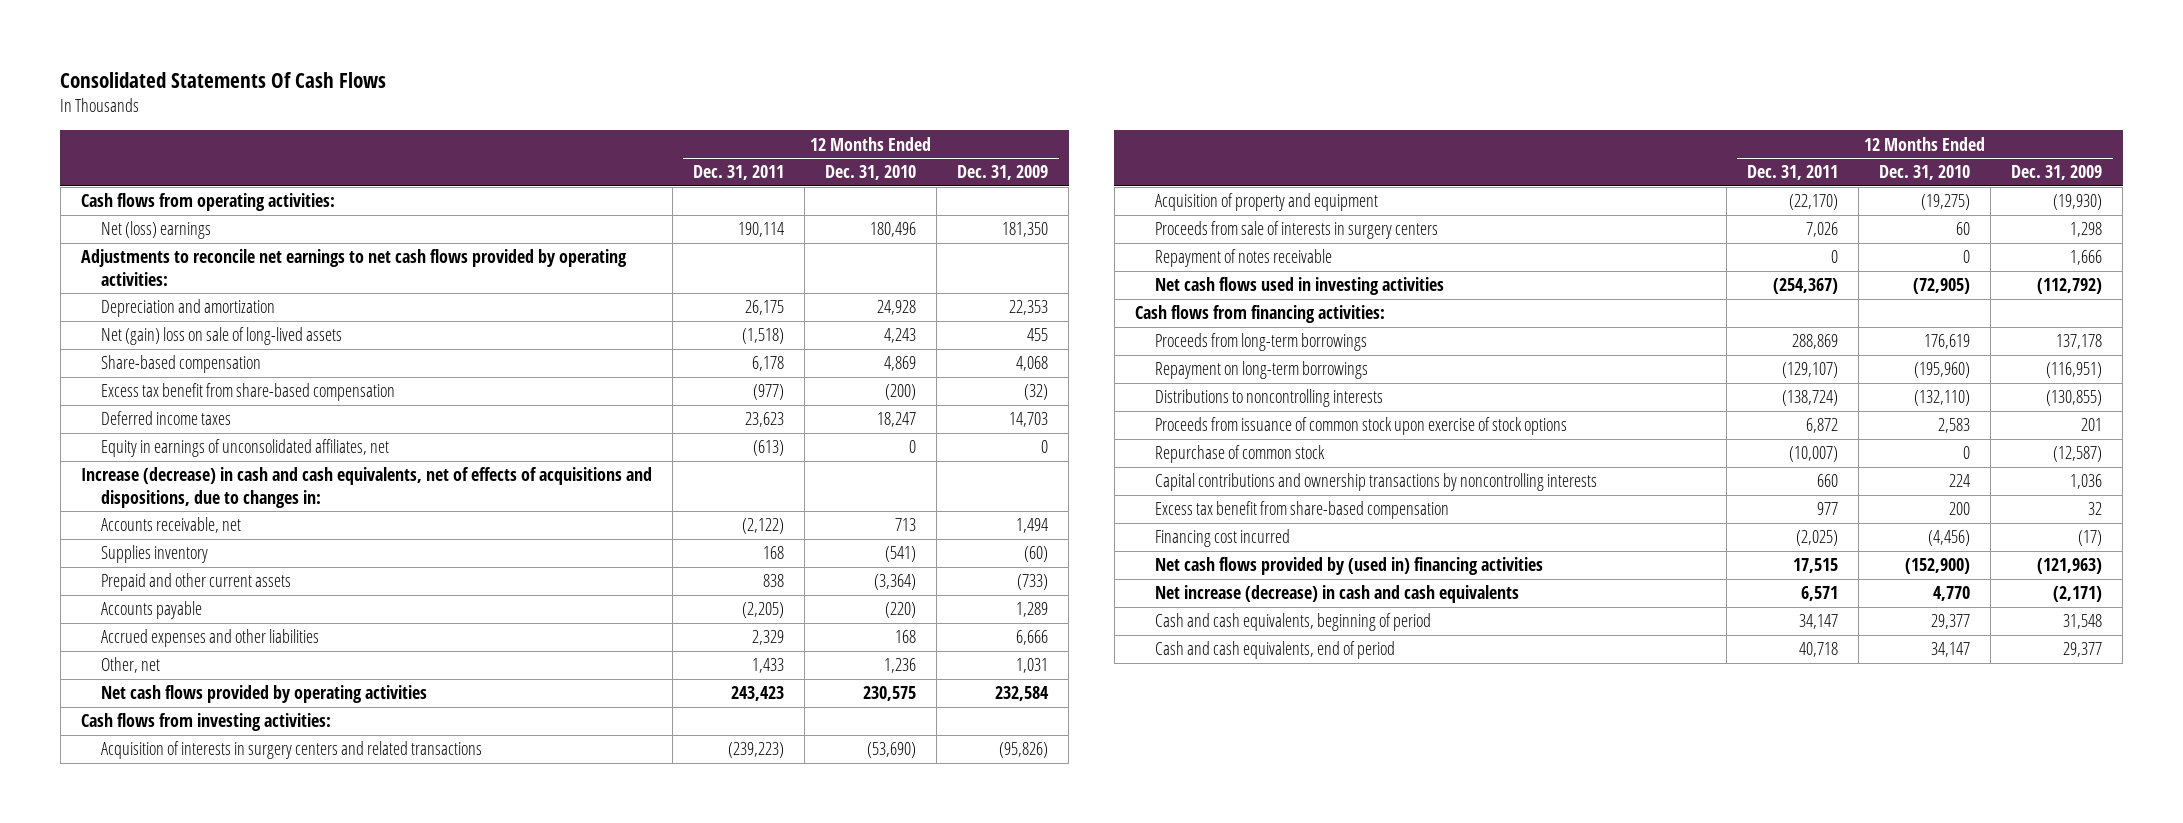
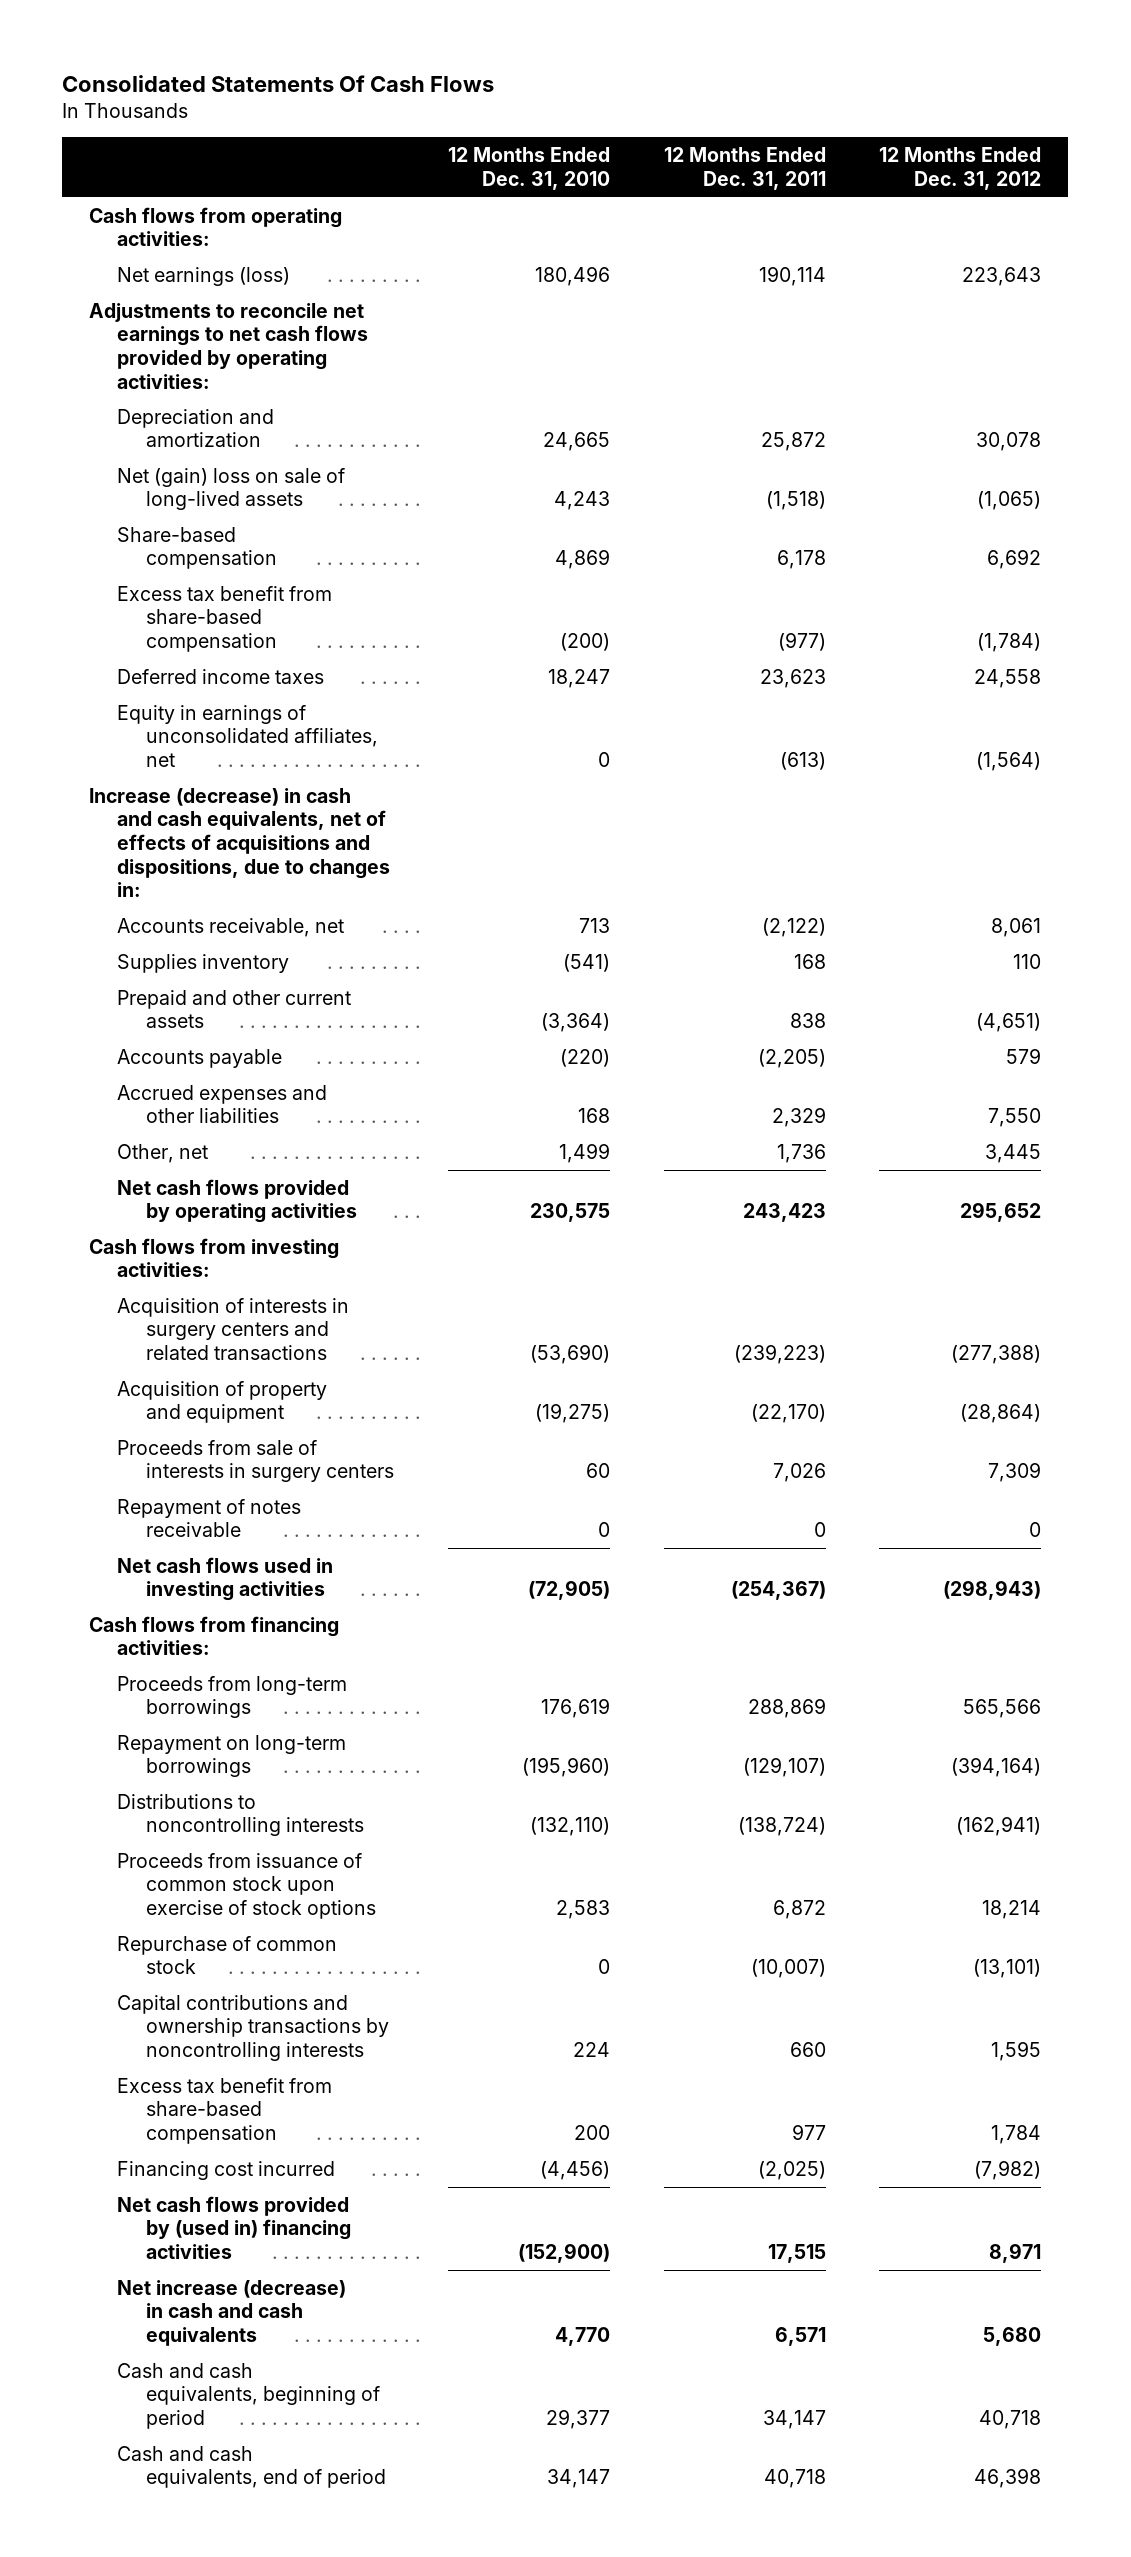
[957,165,1049,181] Dec. 31, 2009 -> none
none -> [879,147,1042,190] 12 Months Ended Dec. 31, 2012
[101,221,212,240] Net (loss) earnings -> [117,266,291,286] Net earnings (loss)
[744,300,784,316] 26,175 -> [760,432,826,452] 25,872
[877,300,917,316] 24,928 -> [542,432,610,452] 24,665
[751,658,784,674] 1,433 -> [776,1143,826,1163] 1,736
[884,658,917,674] 1,236 -> [558,1142,610,1163] 1,499

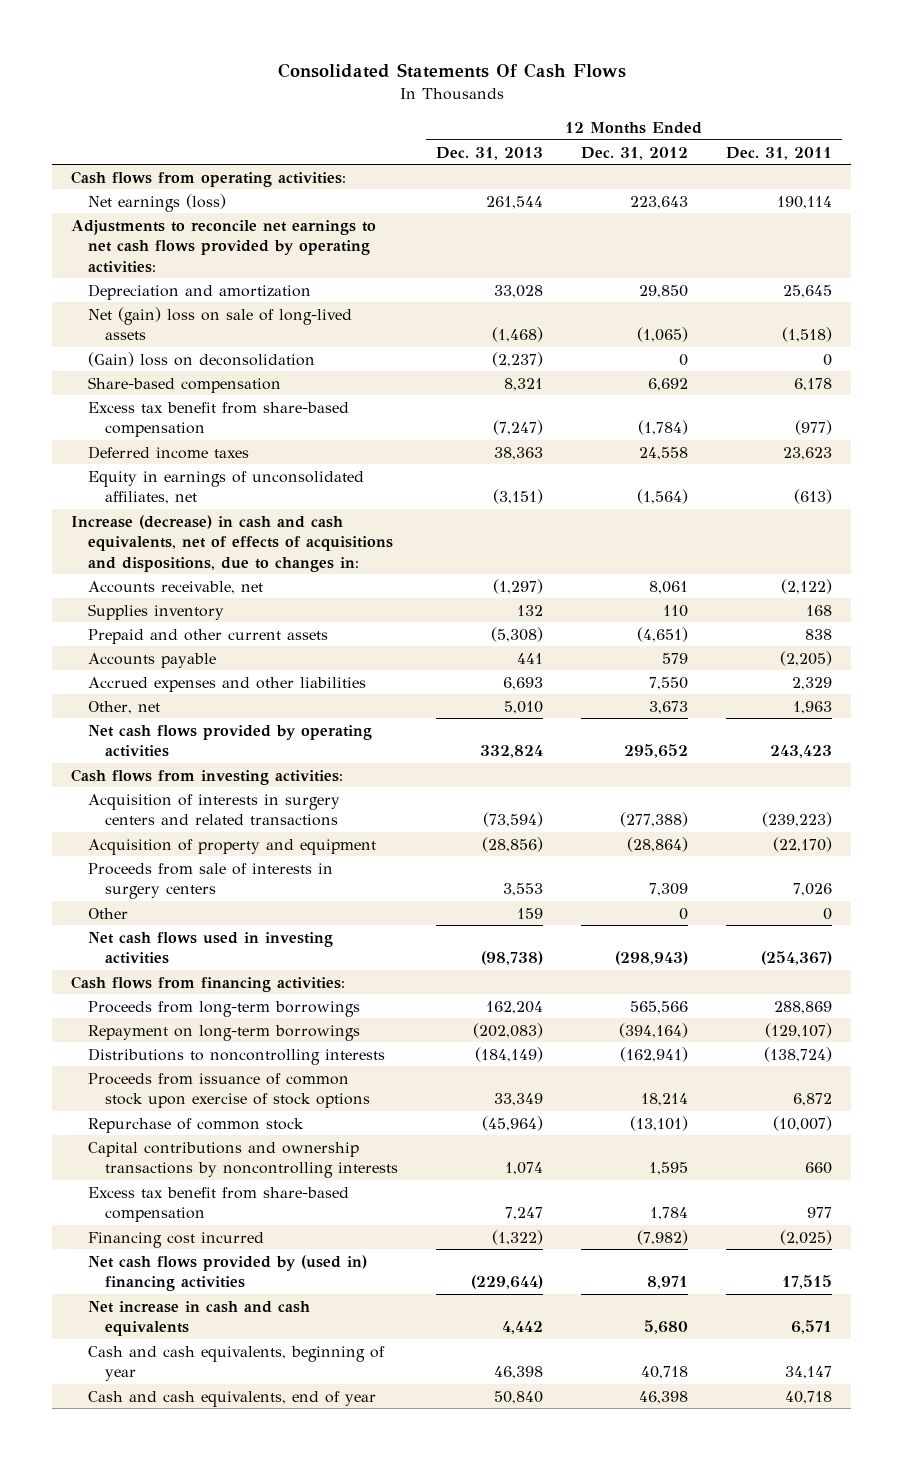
[447,147,610,190] 12 Months Ended Dec. 31, 2010 -> none
none -> [435,146,543,160] Dec. 31, 2013
[760,432,826,452] 25,872 -> [783,284,833,298] 25,645
[976,432,1042,452] 30,078 -> [638,284,688,298] 29,850
none -> [87,351,315,367] (Gain) loss on deconsolidation
[776,1143,826,1163] 1,736 -> [793,700,833,714] 1,963
[985,1143,1042,1163] 3,445 -> [648,700,688,714] 3,673
[117,1498,302,1538] Repayment of notes receivable -> none
none -> [87,907,128,919] Other
[117,2279,347,2346] Net increase (decrease) in cash and cash equivalents -> [87,1300,310,1337] Net increase in cash and cash equivalents
[117,2362,380,2429] Cash and cash equivalents, beginning of period -> [87,1345,385,1382] Cash and cash equivalents, beginning of year
[117,2445,386,2489] Cash and cash equivalents, end of period -> [87,1390,376,1407] Cash and cash equivalents, end of year

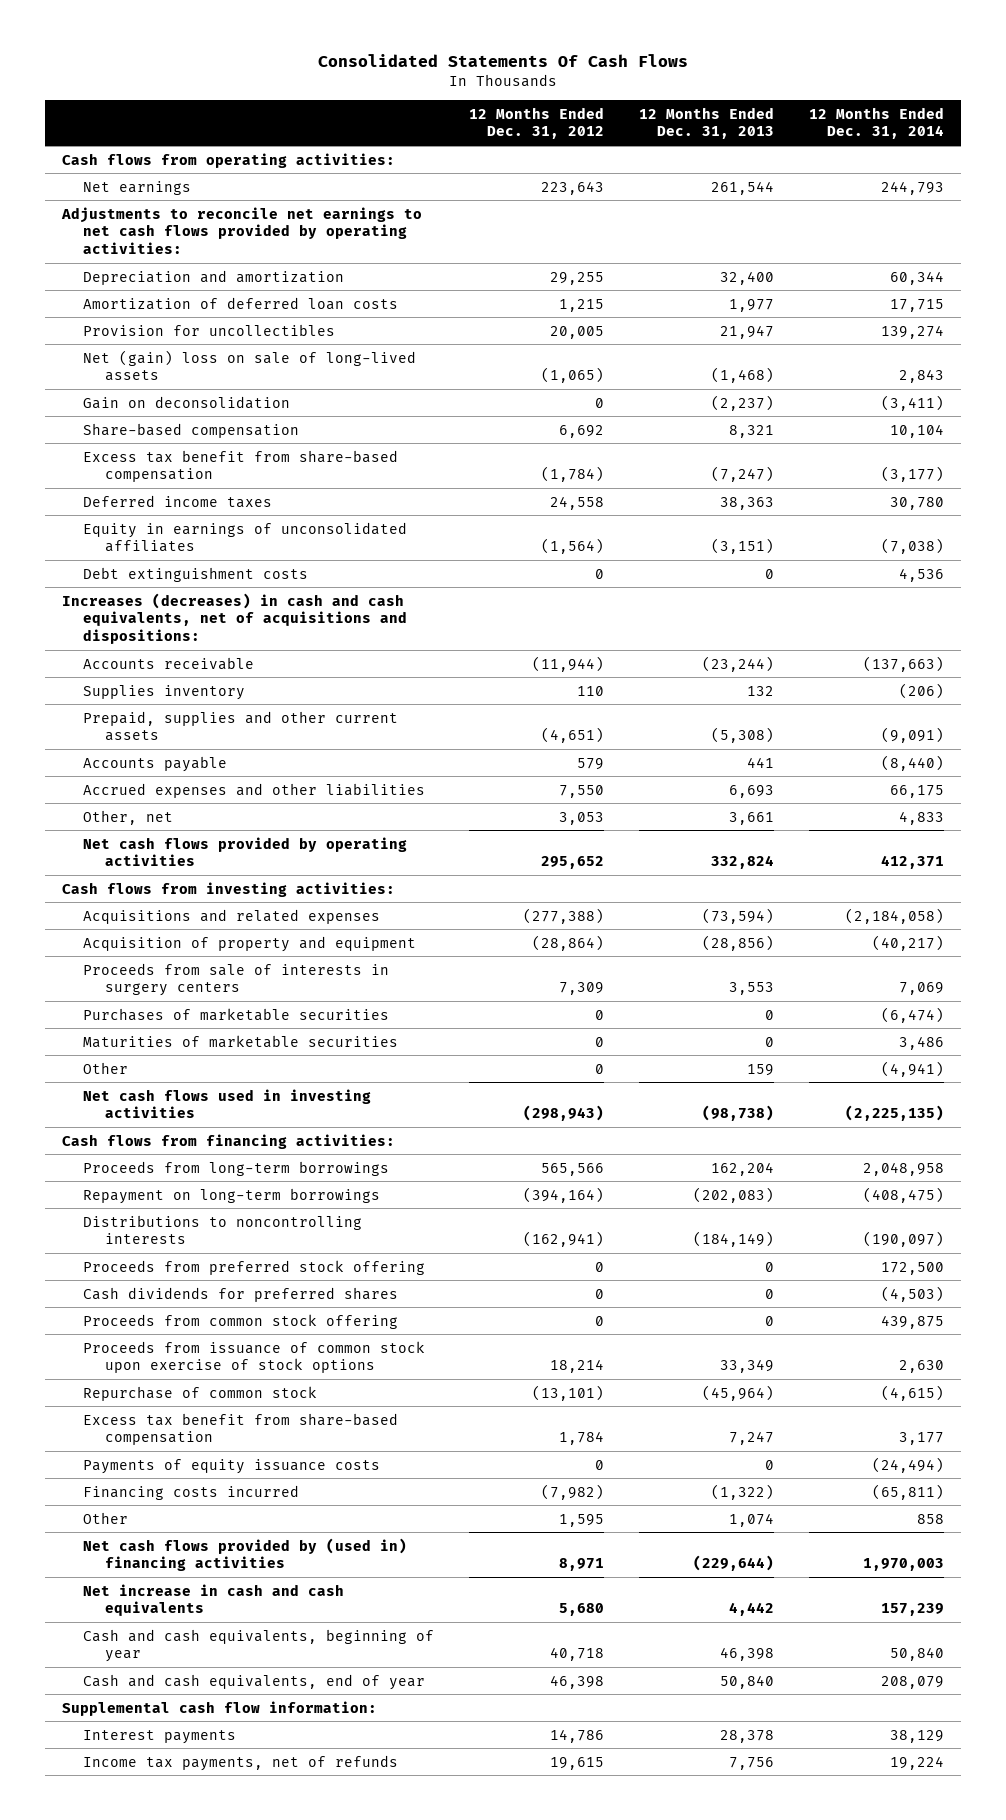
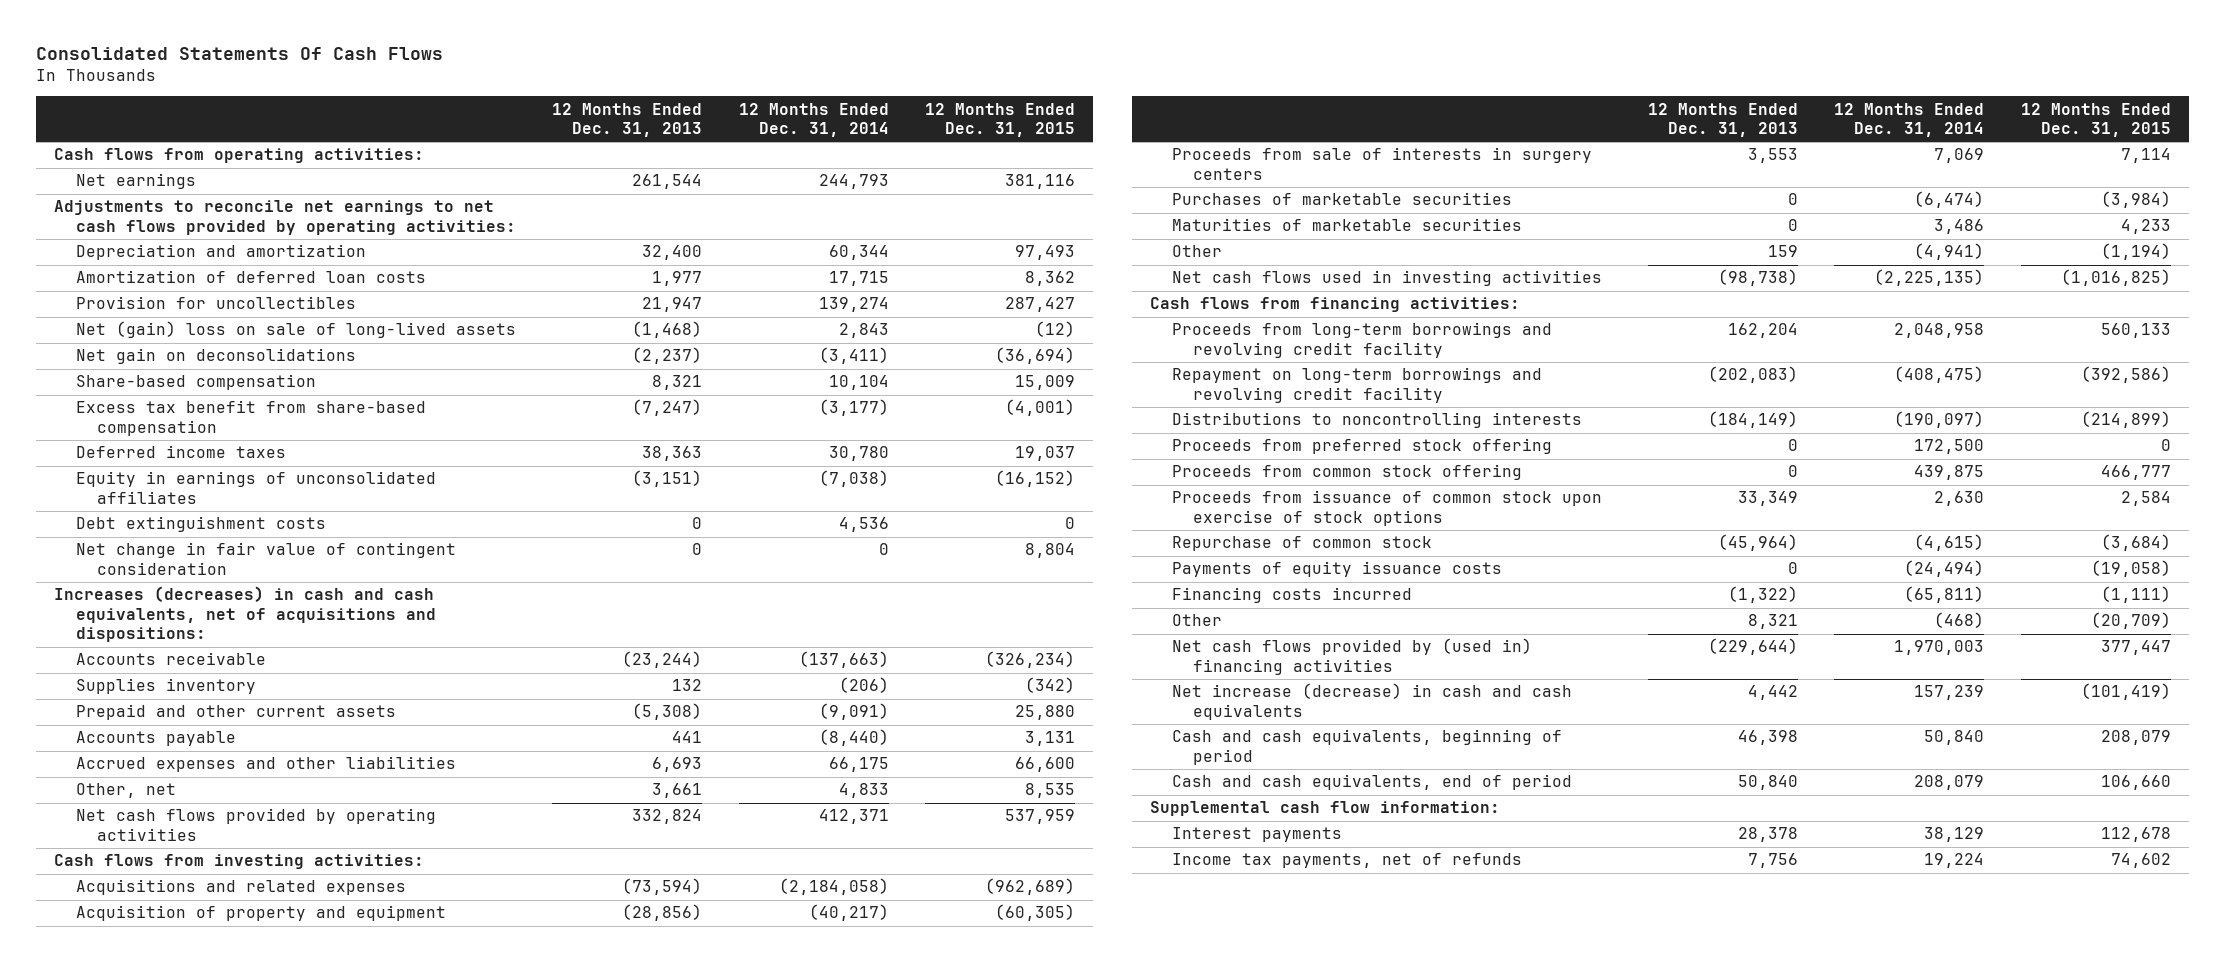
[469,106,605,140] 12 Months Ended Dec. 31, 2012 -> none
none -> [925,102,1076,138] 12 Months Ended Dec. 31, 2015
[83,395,291,409] Gain on deconsolidation -> [75,348,356,365] Net gain on deconsolidations
none -> [75,542,456,575] Net change in fair value of contingent consideration
[83,710,399,742] Prepaid, supplies and other current assets -> [75,704,396,721] Prepaid and other current assets
[83,1160,390,1176] Proceeds from long-term borrowings -> [1171,322,1552,358] Proceeds from long-term borrowings and revolving credit facility
[83,1187,381,1204] Repayment on long-term borrowings -> [1171,367,1542,403] Repayment on long-term borrowings and revolving credit facility
[83,1286,399,1302] Cash dividends for preferred shares -> none
[83,1412,399,1446] Excess tax benefit from share-based compensation -> none
[728,1512,774,1527] 1,074 -> [1748,614,1799,630] 8,321
[916,1513,944,1524] 858 -> [1934,612,1985,629] (468)
[83,1583,345,1617] Net increase in cash and cash equivalents -> [1171,683,1572,720] Net increase (decrease) in cash and cash equivalents
[83,1628,435,1663] Cash and cash equivalents, beginning of year -> [1171,729,1562,765] Cash and cash equivalents, beginning of period
[83,1673,426,1690] Cash and cash equivalents, end of year -> [1171,774,1572,791] Cash and cash equivalents, end of period

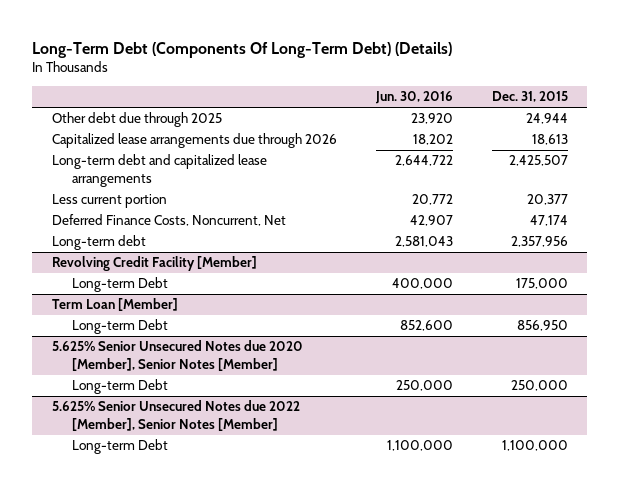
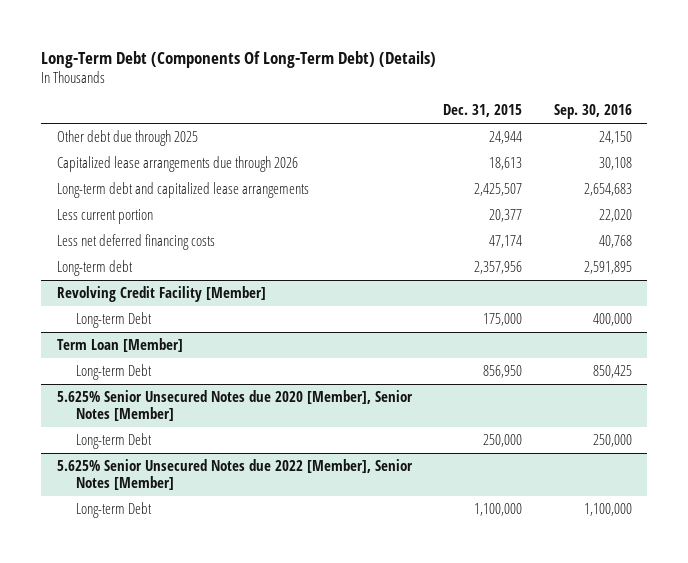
[374,91,453,105] Jun. 30, 2016 -> none
none -> [553,104,632,120] Sep. 30, 2016
[51,214,286,227] Deferred Finance Costs, Noncurrent, Net -> [56,233,215,250] Less net deferred financing costs

